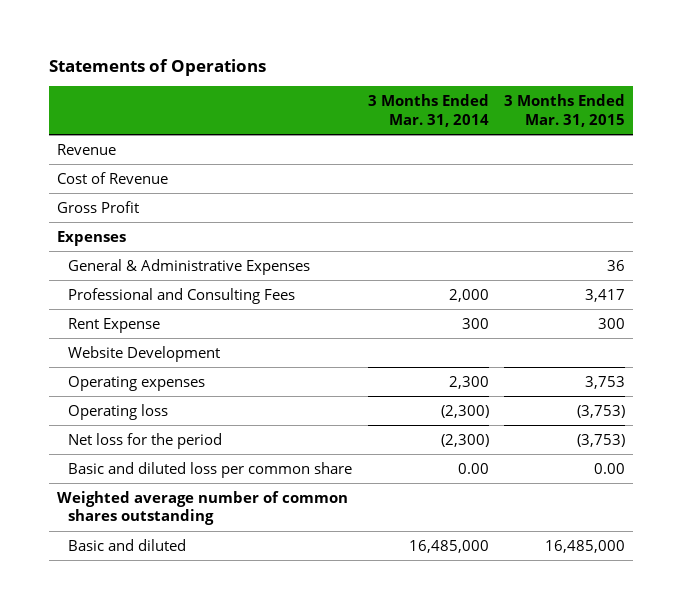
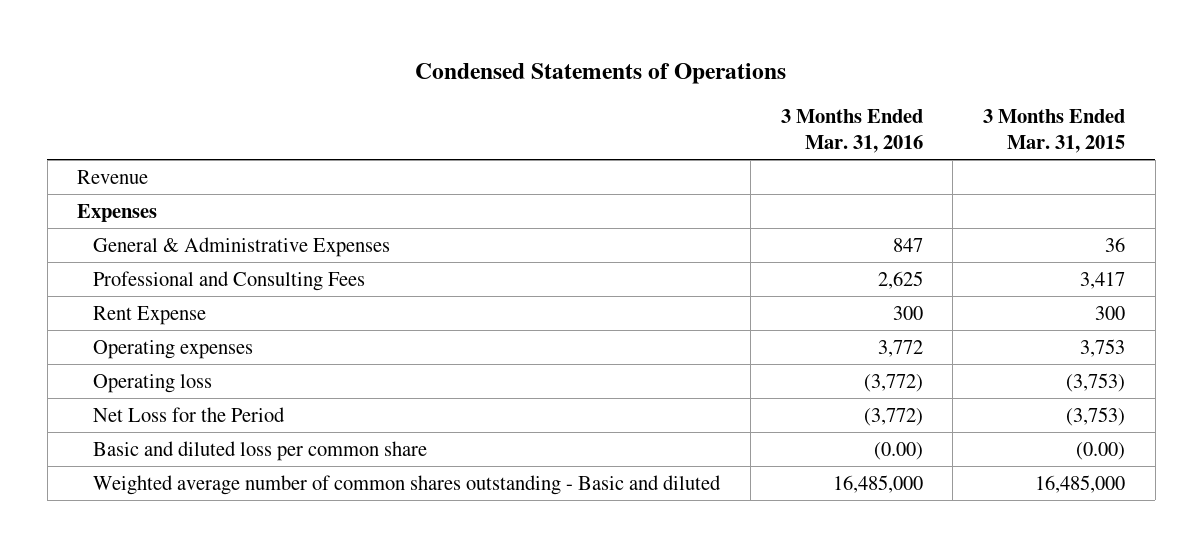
[49,58,267,76] Statements of Operations -> [415,62,787,84] Condensed Statements of Operations
[367,94,489,127] 3 Months Ended Mar. 31, 2014 -> none
none -> [780,108,923,154] 3 Months Ended Mar. 31, 2016
[56,171,168,184] Cost of Revenue -> none
[56,200,139,213] Gross Profit -> none
[68,345,221,362] Website Development -> none
[56,490,348,526] Weighted average number of common shares outstanding -> none
[68,432,223,449] Net loss for the period -> [93,406,286,422] Net Loss for the Period
[593,462,625,474] 0.00 -> [1076,441,1126,460] (0.00)
[68,538,187,551] Basic and diluted -> [93,474,722,495] Weighted average number of common shares outstanding - Basic and diluted

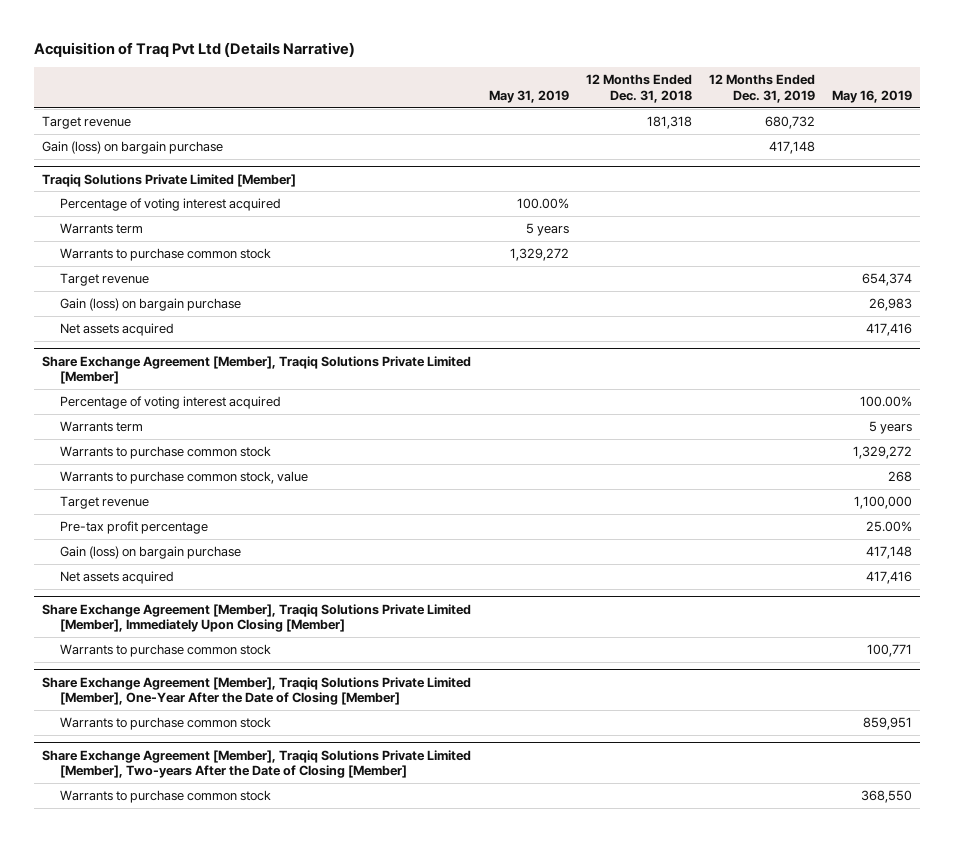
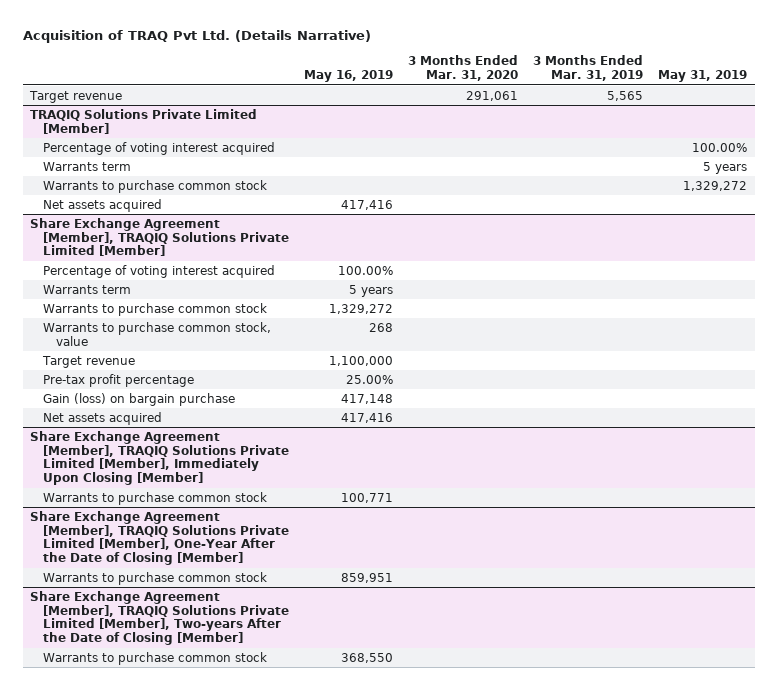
[33,42,355,58] Acquisition of Traq Pvt Ltd (Details Narrative) -> [22,30,371,44] Acquisition of TRAQ Pvt Ltd. (Details Narrative)
[585,74,692,103] 12 Months Ended Dec. 31, 2018 -> none
[708,74,815,103] 12 Months Ended Dec. 31, 2019 -> none
none -> [408,55,519,82] 3 Months Ended Mar. 31, 2020
none -> [533,55,644,82] 3 Months Ended Mar. 31, 2019
[42,140,224,154] Gain (loss) on bargain purchase -> none
[42,173,297,187] Traqiq Solutions Private Limited [Member] -> [30,108,258,134] TRAQIQ Solutions Private Limited [Member]
[59,272,149,286] Target revenue -> none
[59,297,241,311] Gain (loss) on bargain purchase -> none
[42,355,472,385] Share Exchange Agreement [Member], Traqiq Solutions Private Limited [Member] -> [30,217,289,257] Share Exchange Agreement [Member], TRAQIQ Solutions Private Limited [Member]
[42,603,472,633] Share Exchange Agreement [Member], Traqiq Solutions Private Limited [Member], Immediately Upon Closing [Member] -> [30,430,289,486] Share Exchange Agreement [Member], TRAQIQ Solutions Private Limited [Member], Immediately Upon Closing [Member]
[42,676,472,706] Share Exchange Agreement [Member], Traqiq Solutions Private Limited [Member], One-Year After the Date of Closing [Member] -> [30,510,289,566] Share Exchange Agreement [Member], TRAQIQ Solutions Private Limited [Member], One-Year After the Date of Closing [Member]
[42,749,472,779] Share Exchange Agreement [Member], Traqiq Solutions Private Limited [Member], Two-years After the Date of Closing [Member] -> [30,590,289,646] Share Exchange Agreement [Member], TRAQIQ Solutions Private Limited [Member], Two-years After the Date of Closing [Member]

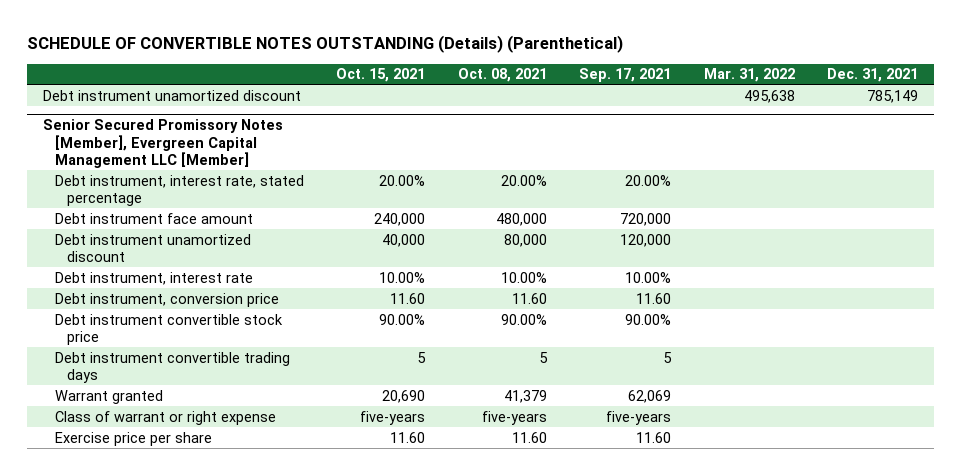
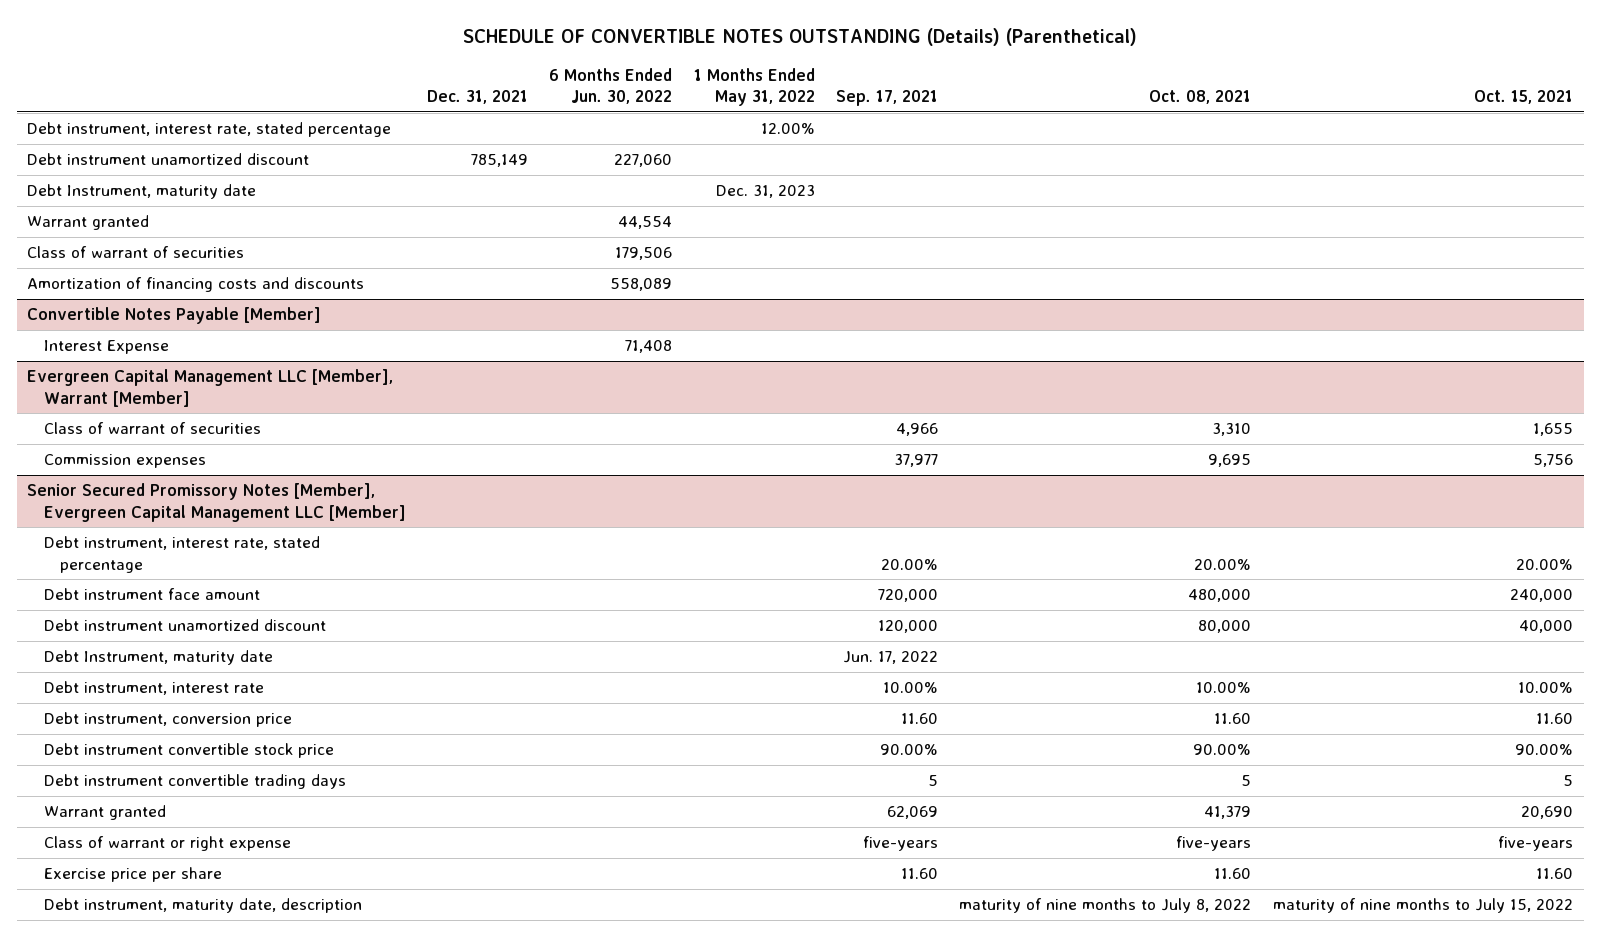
[703,68,795,83] Mar. 31, 2022 -> none
none -> [549,67,673,104] 6 Months Ended Jun. 30, 2022
none -> [693,67,815,106] 1 Months Ended May 31, 2022
none -> [27,122,392,138] Debt instrument, interest rate, stated percentage
none -> [27,184,257,200] Debt Instrument, maturity date
none -> [27,215,150,231] Warrant granted
none -> [27,246,245,259] Class of warrant of securities
none -> [27,277,365,293] Amortization of financing costs and discounts
none -> [27,307,322,325] Convertible Notes Payable [Member]
none -> [43,340,169,355] Interest Expense
none -> [27,369,394,407] Evergreen Capital Management LLC [Member], Warrant [Member]
none -> [43,422,261,435] Class of warrant of securities
none -> [43,454,206,469] Commission expenses
none -> [43,650,273,666] Debt Instrument, maturity date
none -> [43,898,362,914] Debt instrument, maturity date, description

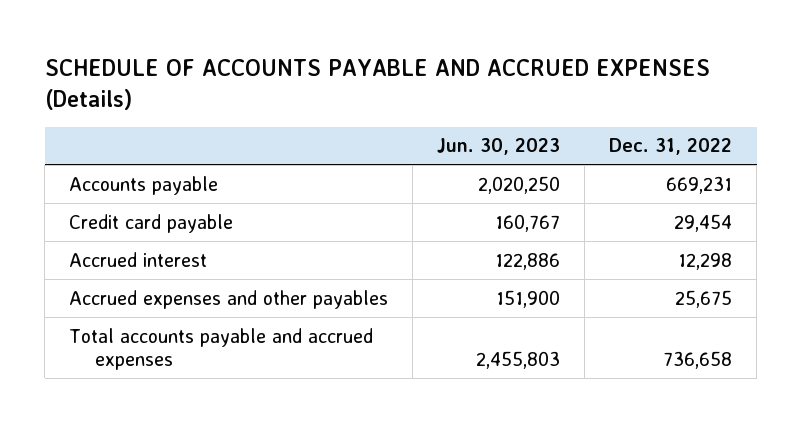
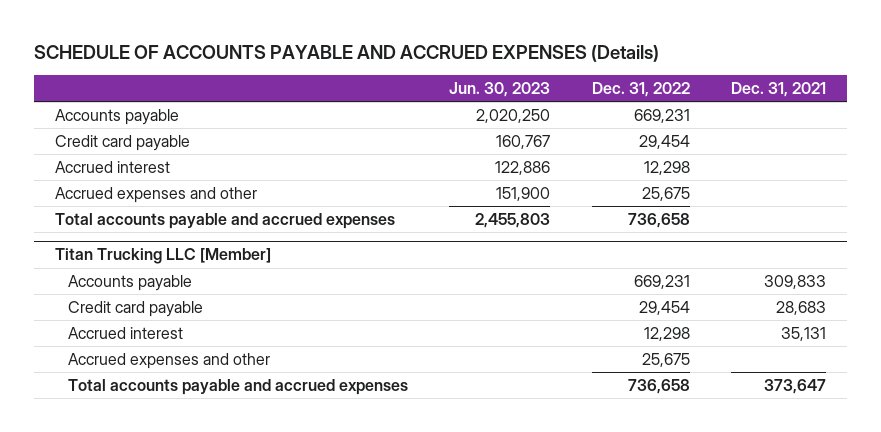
none -> [731,82,827,98] Dec. 31, 2021
[69,289,389,309] Accrued expenses and other payables -> [54,186,257,203] Accrued expenses and other
none -> [54,248,271,265] Titan Trucking LLC [Member]
none -> [67,274,192,291] Accounts payable
none -> [67,300,203,317] Credit card payable
none -> [67,326,183,339] Accrued interest
none -> [67,352,270,369] Accrued expenses and other
none -> [67,378,408,395] Total accounts payable and accrued expenses

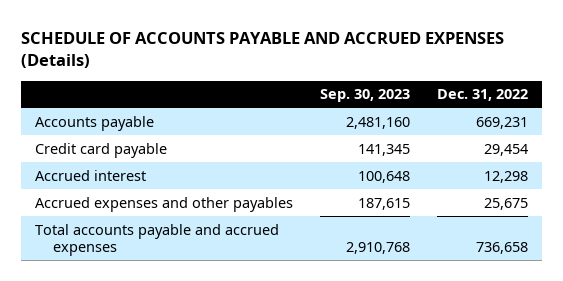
[449,82,551,98] Jun. 30, 2023 -> none
[731,82,827,98] Dec. 31, 2021 -> none
none -> [319,89,410,103] Sep. 30, 2023
[54,212,395,229] Total accounts payable and accrued expenses -> none
[54,248,271,265] Titan Trucking LLC [Member] -> none
[67,274,192,291] Accounts payable -> none
[67,300,203,317] Credit card payable -> none
[67,326,183,339] Accrued interest -> none
[67,352,270,369] Accrued expenses and other -> none
[54,186,257,203] Accrued expenses and other -> [34,196,293,212] Accrued expenses and other payables

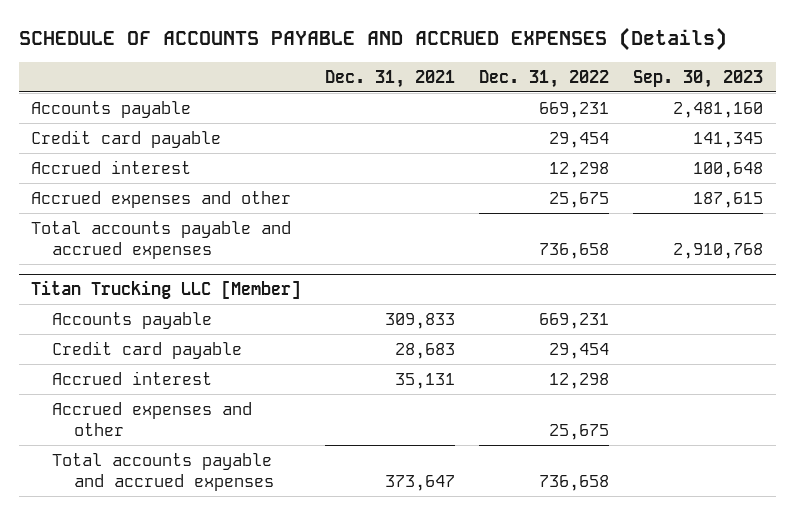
none -> [324,69,455,88] Dec. 31, 2021
[34,196,293,212] Accrued expenses and other payables -> [30,190,291,208] Accrued expenses and other
none -> [30,280,301,300] Titan Trucking LLC [Member]
none -> [52,311,213,329] Accounts payable
none -> [52,340,243,359] Credit card payable
none -> [52,370,213,385] Accrued interest
none -> [52,401,253,436] Accrued expenses and other
none -> [52,452,274,491] Total accounts payable and accrued expenses

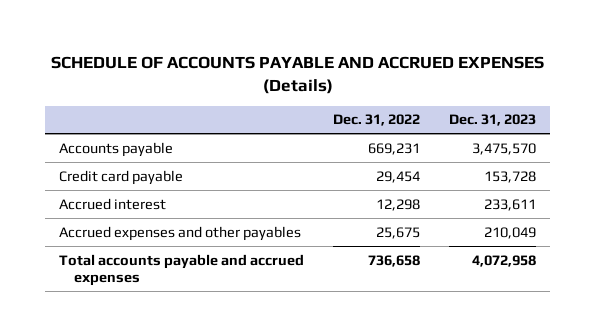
[324,69,455,88] Dec. 31, 2021 -> none
[633,69,764,88] Sep. 30, 2023 -> none
none -> [448,114,536,127] Dec. 31, 2023
[30,220,291,259] Total accounts payable and accrued expenses -> none
[30,280,301,300] Titan Trucking LLC [Member] -> none
[52,311,213,329] Accounts payable -> none
[52,340,243,359] Credit card payable -> none
[52,370,213,385] Accrued interest -> none
[52,401,253,436] Accrued expenses and other -> none
[30,190,291,208] Accrued expenses and other -> [59,225,302,241] Accrued expenses and other payables

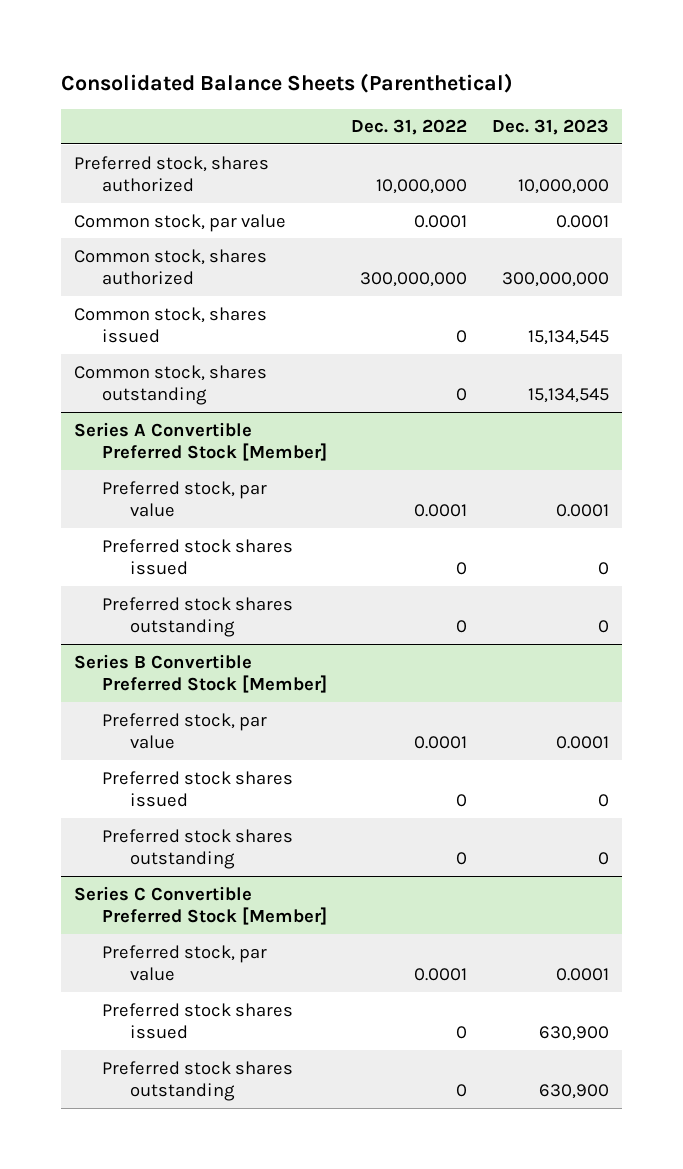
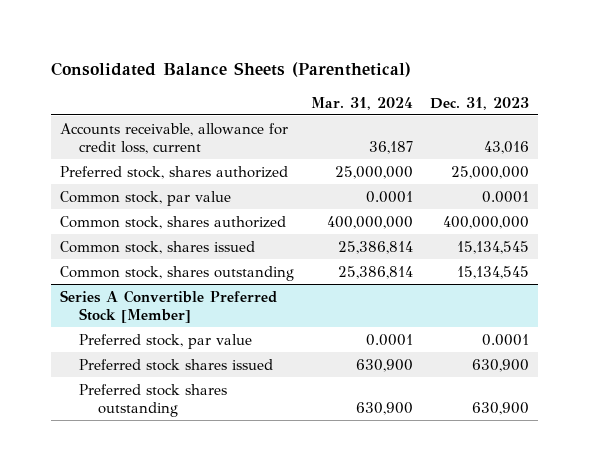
[351,119,468,136] Dec. 31, 2022 -> none
none -> [311,96,414,110] Mar. 31, 2024
none -> [60,122,289,155] Accounts receivable, allowance for credit loss, current
[518,179,610,195] 10,000,000 -> [451,165,530,179] 25,000,000
[502,272,610,288] 300,000,000 -> [443,215,530,229] 400,000,000
[101,538,293,576] Preferred stock shares issued -> none
[101,596,293,638] Preferred stock shares outstanding -> none
[73,653,327,694] Series B Convertible Preferred Stock [Member] -> none
[101,712,267,750] Preferred stock, par value -> none
[101,770,293,808] Preferred stock shares issued -> none
[101,828,293,870] Preferred stock shares outstanding -> none
[73,885,327,926] Series C Convertible Preferred Stock [Member] -> none
[101,944,267,982] Preferred stock, par value -> none

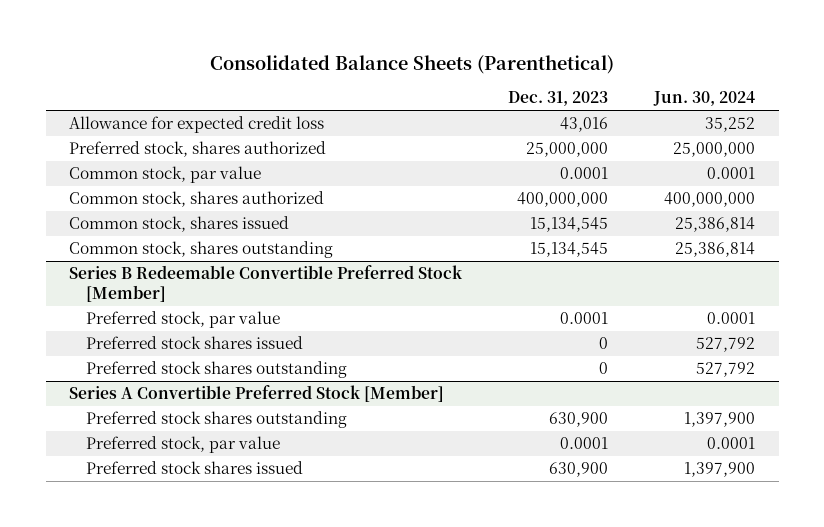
[311,96,414,110] Mar. 31, 2024 -> none
none -> [653,91,756,107] Jun. 30, 2024
[60,122,289,155] Accounts receivable, allowance for credit loss, current -> [68,116,324,134] Allowance for expected credit loss
none -> [68,265,463,302] Series B Redeemable Convertible Preferred Stock [Member]
none -> [86,311,281,329] Preferred stock, par value
none -> [86,336,304,350] Preferred stock shares issued
none -> [86,361,348,379] Preferred stock shares outstanding
[78,383,227,418] Preferred stock shares outstanding -> [86,411,348,429] Preferred stock shares outstanding

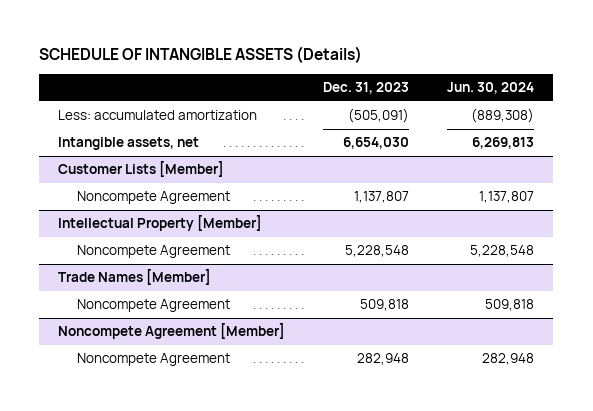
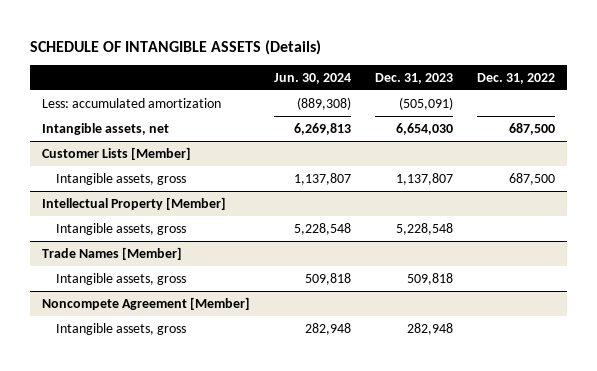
none -> [476,72,555,84] Dec. 31, 2022
[76,191,230,205] Noncompete Agreement -> [55,172,186,185] Intangible assets, gross
[76,245,230,259] Noncompete Agreement -> [55,222,186,235] Intangible assets, gross
[76,299,230,313] Noncompete Agreement -> [55,272,186,285] Intangible assets, gross
[76,353,230,367] Noncompete Agreement -> [55,322,186,335] Intangible assets, gross

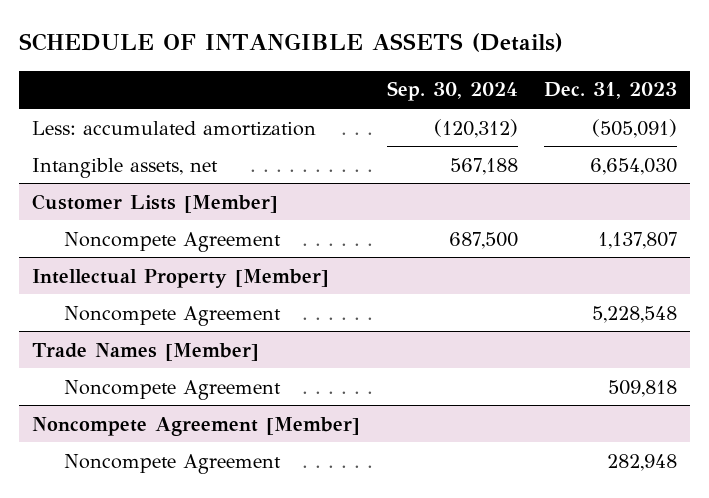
[274,72,352,84] Jun. 30, 2024 -> none
[476,72,555,84] Dec. 31, 2022 -> none
none -> [386,81,518,102] Sep. 30, 2024
[55,172,186,185] Intangible assets, gross -> [63,231,281,252] Noncompete Agreement
[55,222,186,235] Intangible assets, gross -> [63,305,281,326] Noncompete Agreement
[55,272,186,285] Intangible assets, gross -> [63,379,281,400] Noncompete Agreement
[55,322,186,335] Intangible assets, gross -> [63,453,281,474] Noncompete Agreement

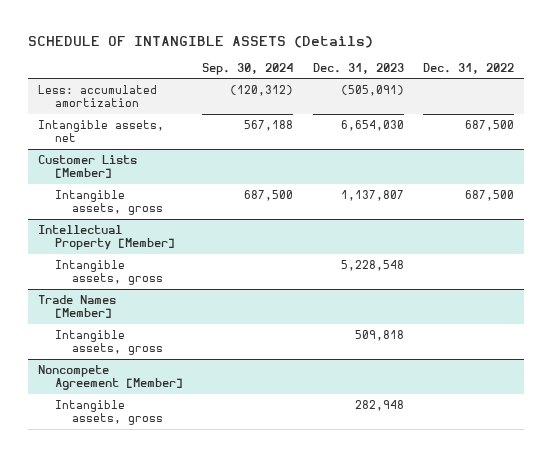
none -> [423,62,515,74] Dec. 31, 2022
[63,231,281,252] Noncompete Agreement -> [54,189,163,216] Intangible assets, gross
[63,305,281,326] Noncompete Agreement -> [54,259,163,286] Intangible assets, gross
[63,379,281,400] Noncompete Agreement -> [54,329,163,356] Intangible assets, gross
[63,453,281,474] Noncompete Agreement -> [54,399,163,426] Intangible assets, gross

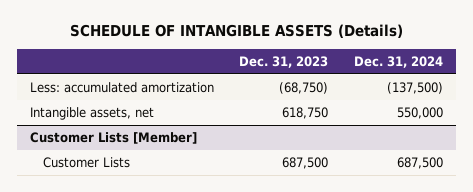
[202,62,294,75] Sep. 30, 2024 -> none
[423,62,515,74] Dec. 31, 2022 -> none
none -> [354,55,444,68] Dec. 31, 2024
[340,84,404,96] (505,091) -> [279,82,329,95] (68,750)
[340,119,404,131] 6,654,030 -> [282,107,329,120] 618,750
[54,189,163,216] Intangible assets, gross -> none
[38,224,175,251] Intellectual Property [Member] -> none
[54,259,163,286] Intangible assets, gross -> none
[38,294,117,319] Trade Names [Member] -> none
[54,329,163,356] Intangible assets, gross -> none
[38,364,183,391] Noncompete Agreement [Member] -> none
[54,399,163,426] Intangible assets, gross -> none
none -> [43,157,131,169] Customer Lists

